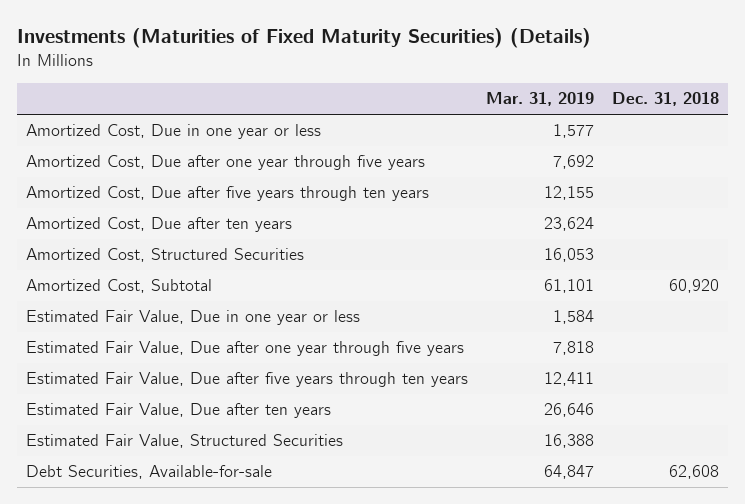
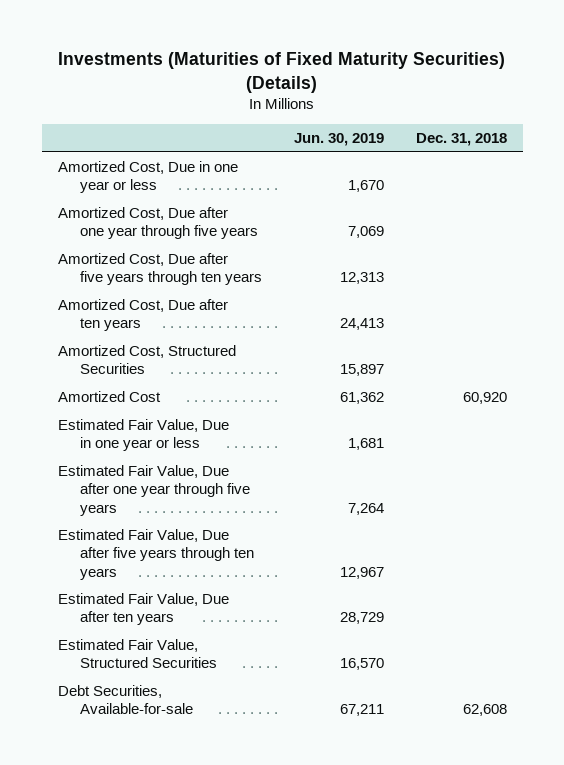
[485,92,594,107] Mar. 31, 2019 -> none
none -> [293,132,384,146] Jun. 30, 2019
[26,279,213,294] Amortized Cost, Subtotal -> [57,390,161,402] Amortized Cost

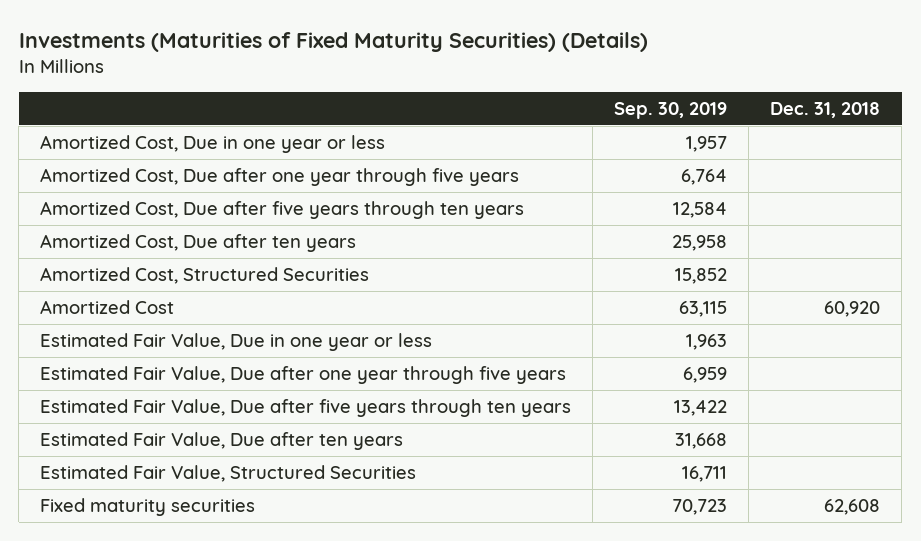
[293,132,384,146] Jun. 30, 2019 -> none
none -> [614,101,728,119] Sep. 30, 2019
[57,684,194,715] Debt Securities, Available-for-sale -> [40,498,256,517] Fixed maturity securities

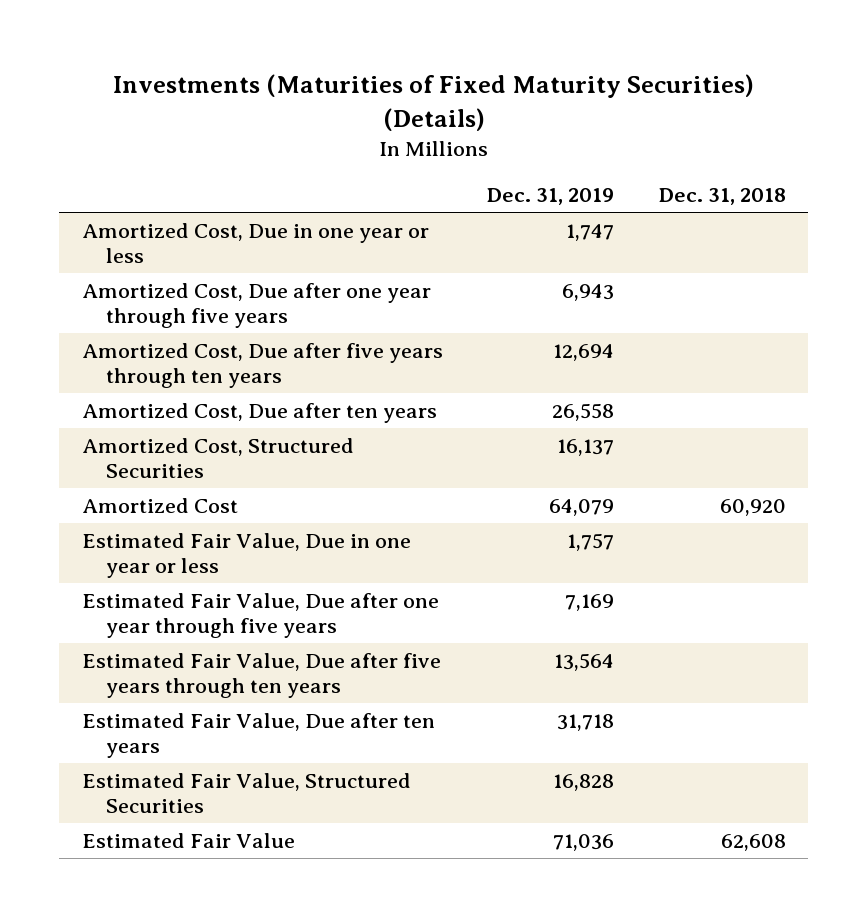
[614,101,728,119] Sep. 30, 2019 -> none
none -> [487,188,615,206] Dec. 31, 2019
[40,498,256,517] Fixed maturity securities -> [81,832,295,848] Estimated Fair Value

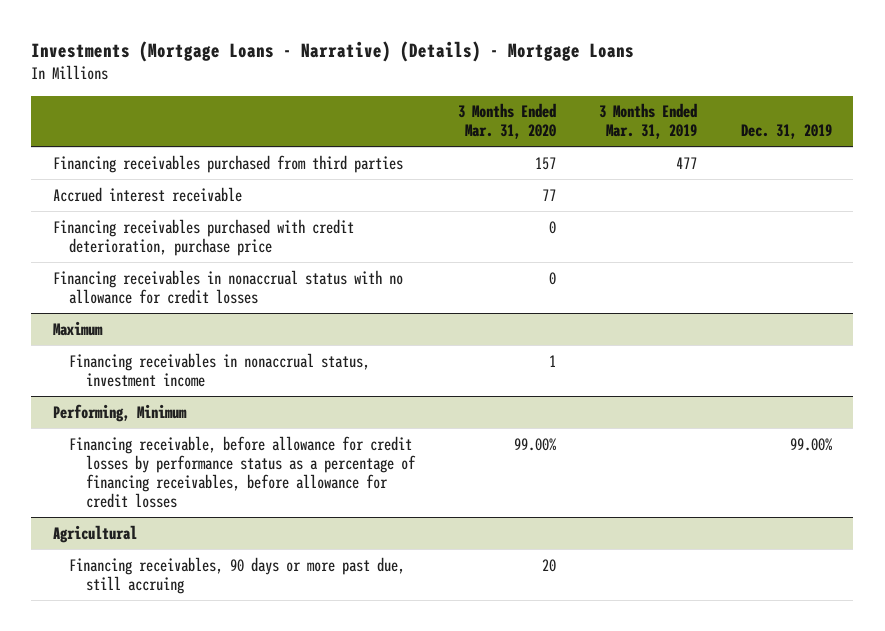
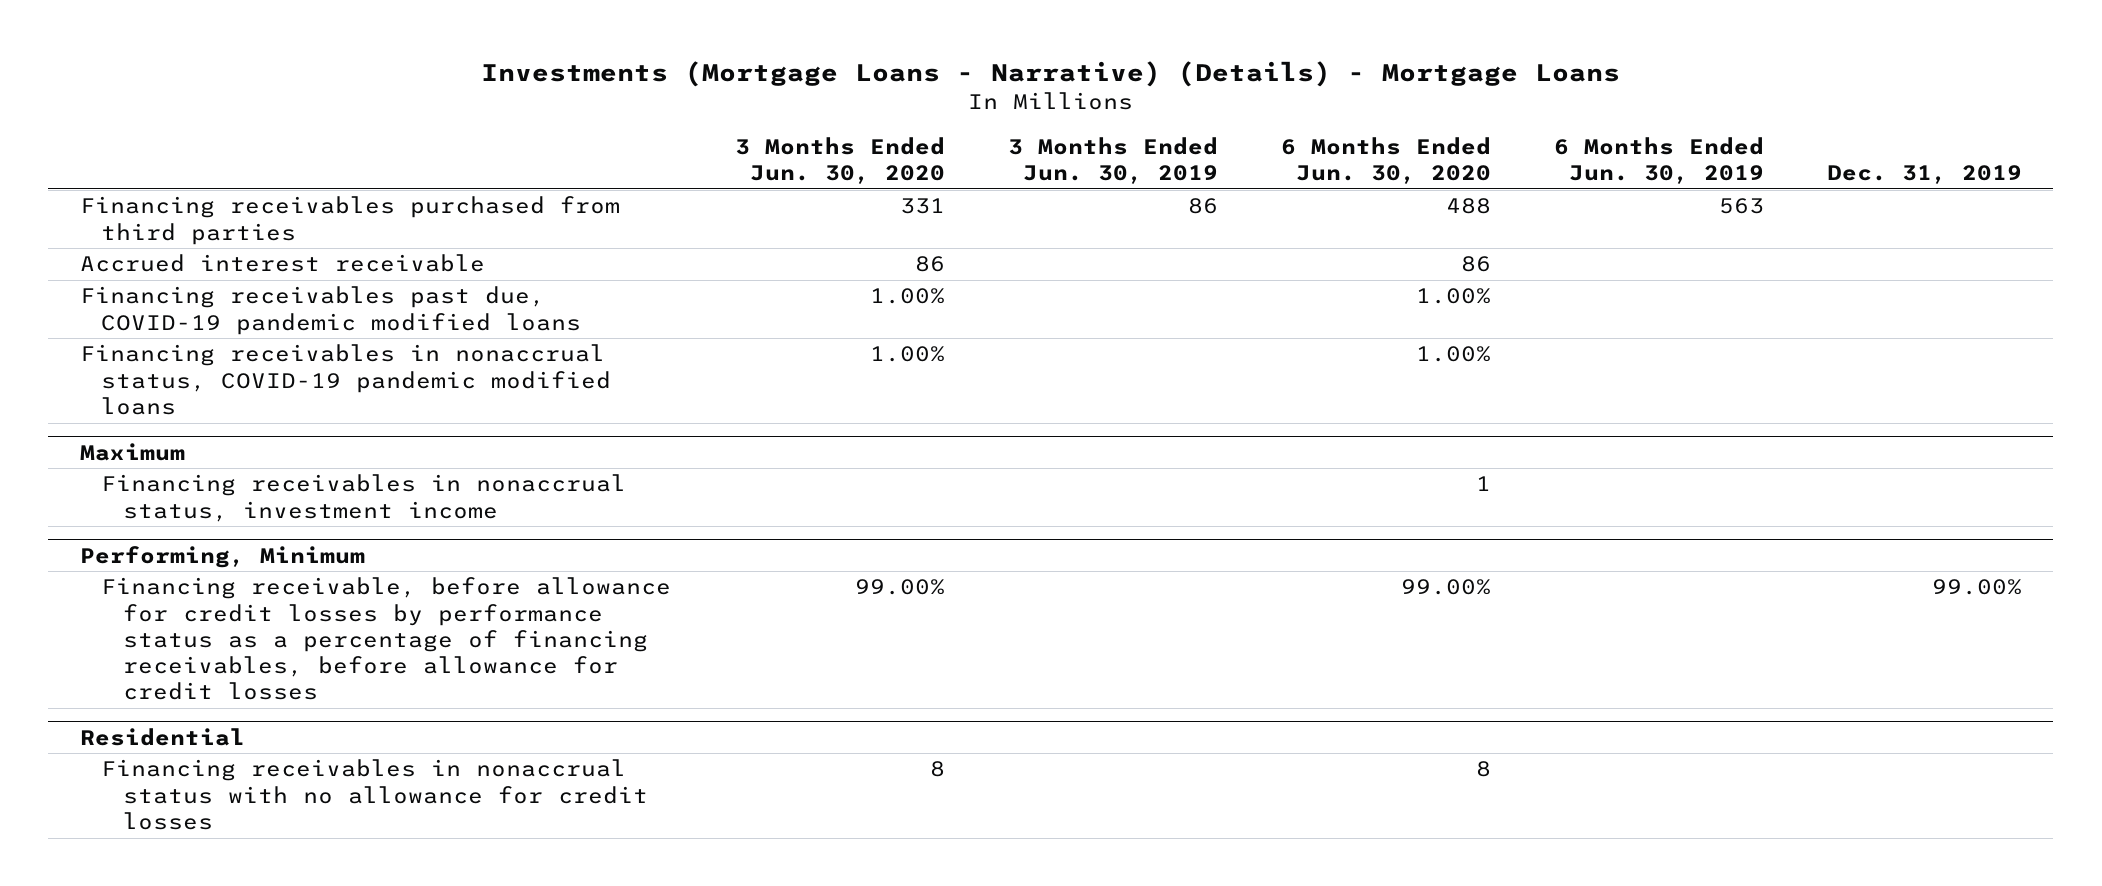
[457,103,556,140] 3 Months Ended Mar. 31, 2020 -> none
[599,103,698,140] 3 Months Ended Mar. 31, 2019 -> none
none -> [734,136,945,185] 3 Months Ended Jun. 30, 2020
none -> [1007,136,1218,185] 3 Months Ended Jun. 30, 2019
none -> [1280,136,1491,185] 6 Months Ended Jun. 30, 2020
none -> [1553,136,1764,185] 6 Months Ended Jun. 30, 2019
[53,218,355,256] Financing receivables purchased with credit deterioration, purchase price -> none
[53,269,404,304] Financing receivables in nonaccrual status with no allowance for credit losses -> none
none -> [79,286,582,335] Financing receivables past due, COVID-19 pandemic modified loans
none -> [79,344,612,415] Financing receivables in nonaccrual status, COVID-19 pandemic modified loans
[69,556,406,594] Financing receivables, 90 days or more past due, still accruing -> none
[53,524,138,543] Agricultural -> [79,727,245,746] Residential
none -> [101,759,649,830] Financing receivables in nonaccrual status with no allowance for credit losses

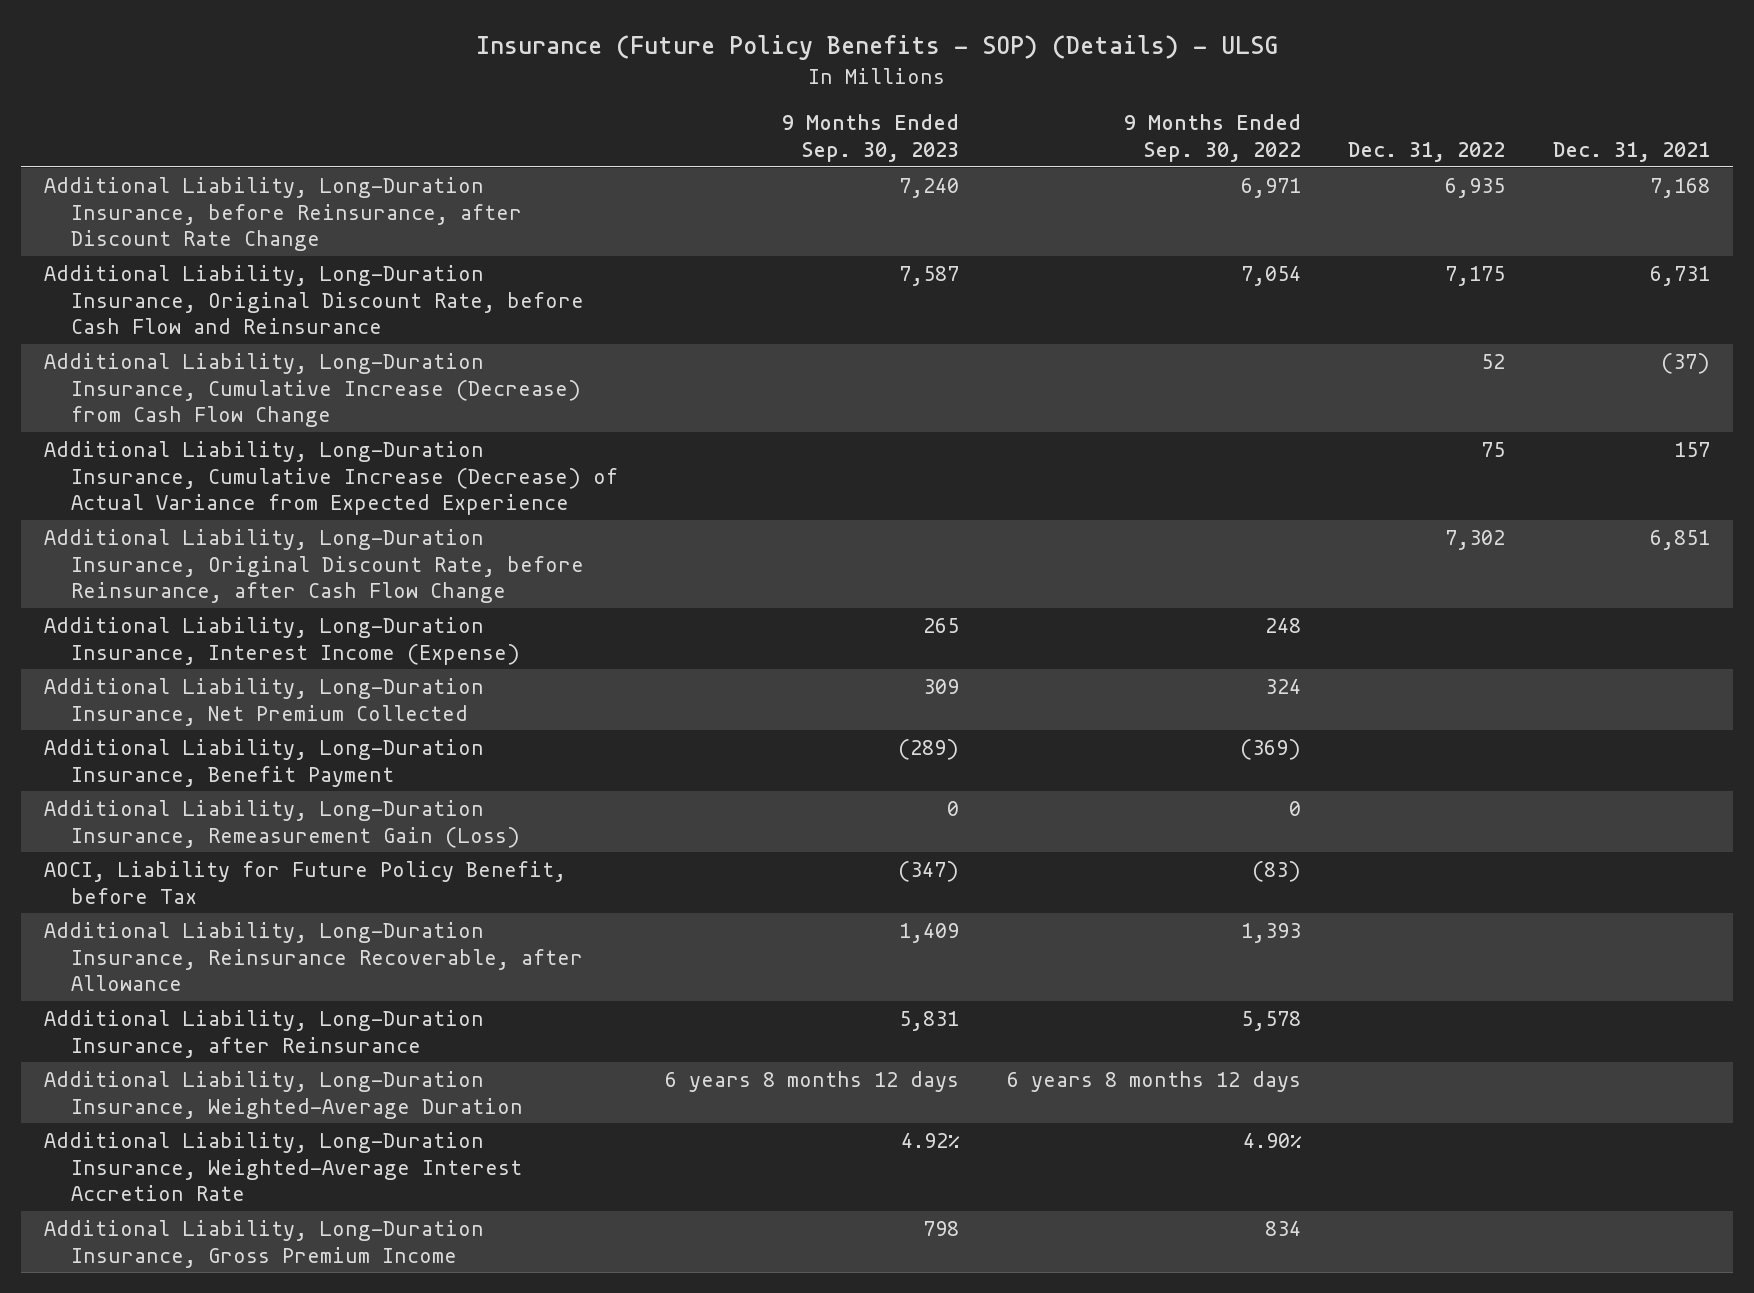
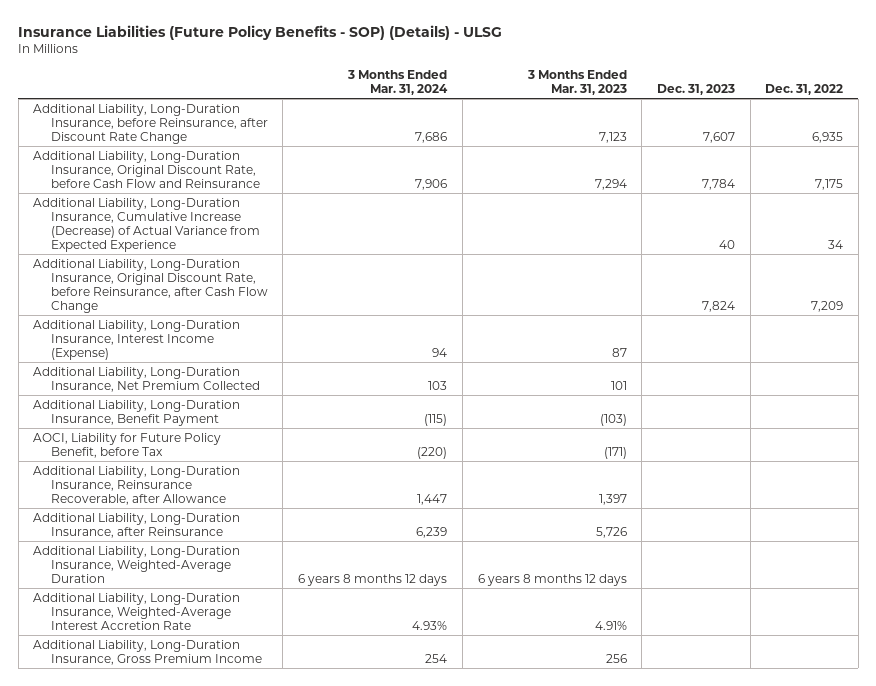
[475,35,1278,61] Insurance (Future Policy Benefits - SOP) (Details) - ULSG -> [18,24,503,40] Insurance Liabilities (Future Policy Benefits - SOP) (Details) - ULSG
[782,114,960,162] 9 Months Ended Sep. 30, 2023 -> none
[1123,114,1301,162] 9 Months Ended Sep. 30, 2022 -> none
[1552,141,1710,162] Dec. 31, 2021 -> none
none -> [347,69,449,95] 3 Months Ended Mar. 31, 2024
none -> [526,69,627,95] 3 Months Ended Mar. 31, 2023
none -> [656,83,735,95] Dec. 31, 2023
[44,352,582,428] Additional Liability, Long-Duration Insurance, Cumulative Increase (Decrease) from Cash Flow Change -> none
[1481,441,1506,457] 75 -> [828,239,844,249] 34
[1445,529,1506,550] 7,302 -> [811,300,844,312] 7,209
[44,799,521,848] Additional Liability, Long-Duration Insurance, Remeasurement Gain (Loss) -> none

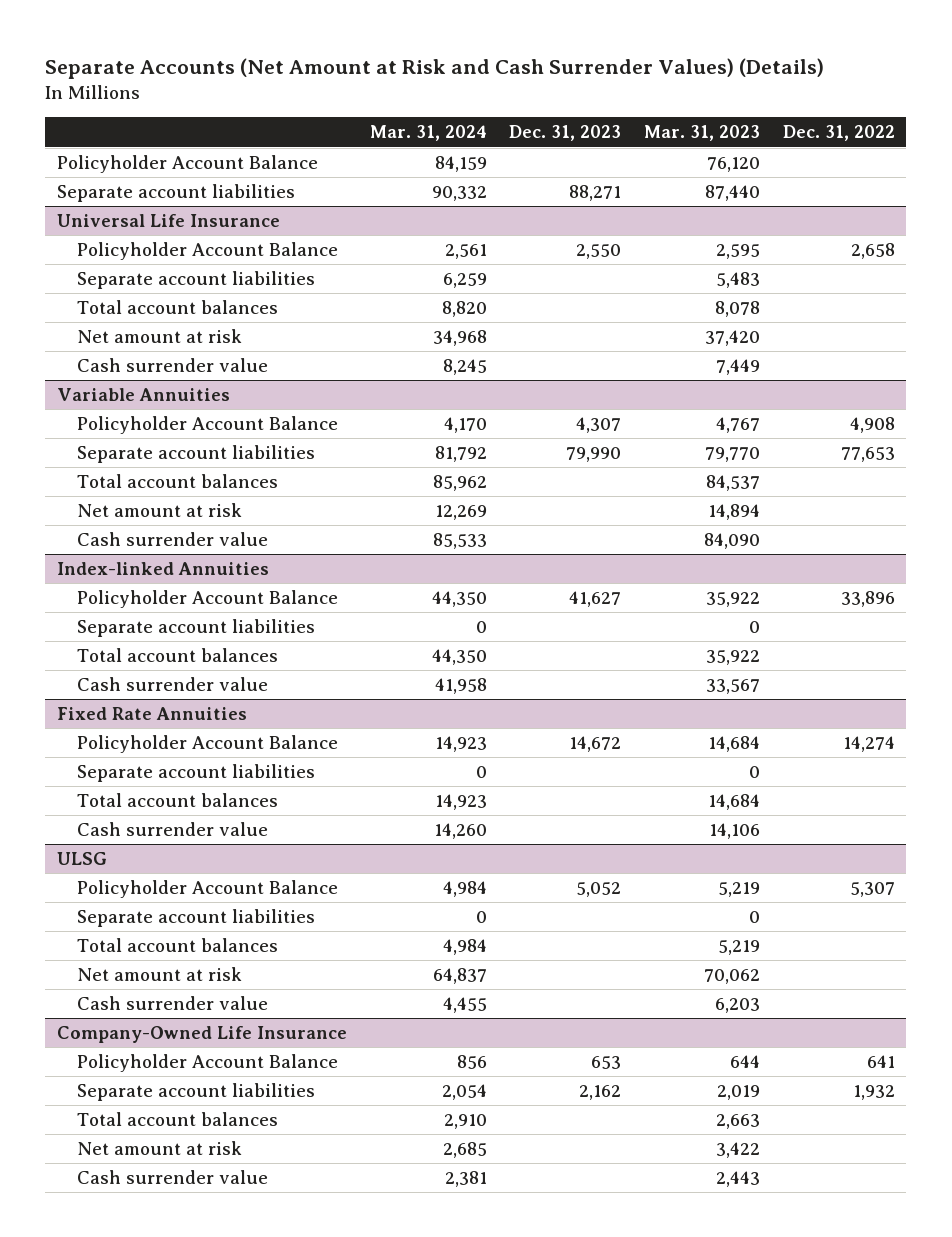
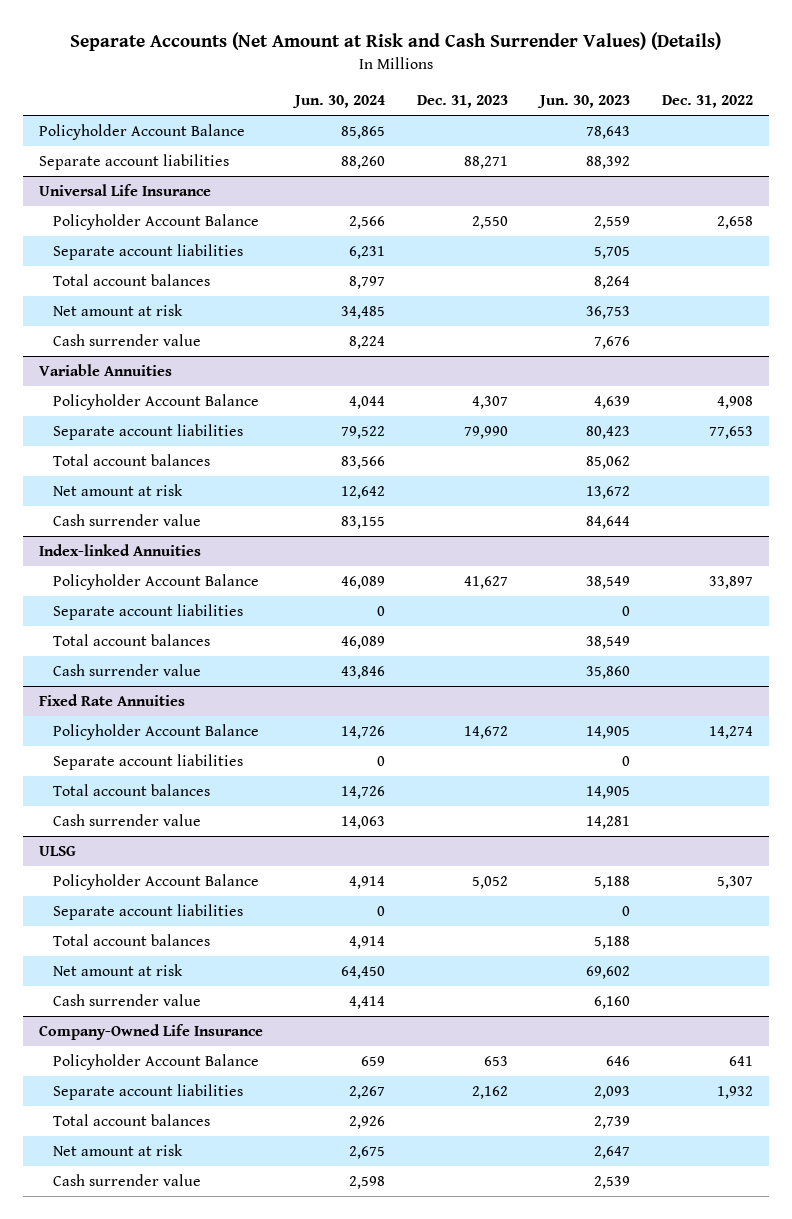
[369,125,487,142] Mar. 31, 2024 -> none
[644,125,761,142] Mar. 31, 2023 -> none
none -> [291,94,385,108] Jun. 30, 2024
none -> [536,94,630,108] Jun. 30, 2023
[840,591,895,608] 33,896 -> [708,576,753,590] 33,897

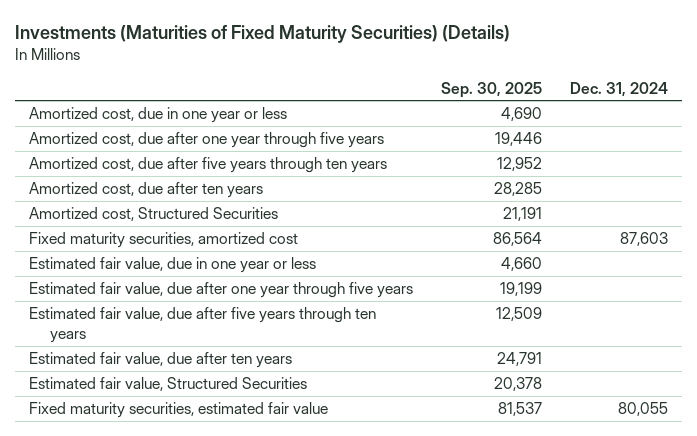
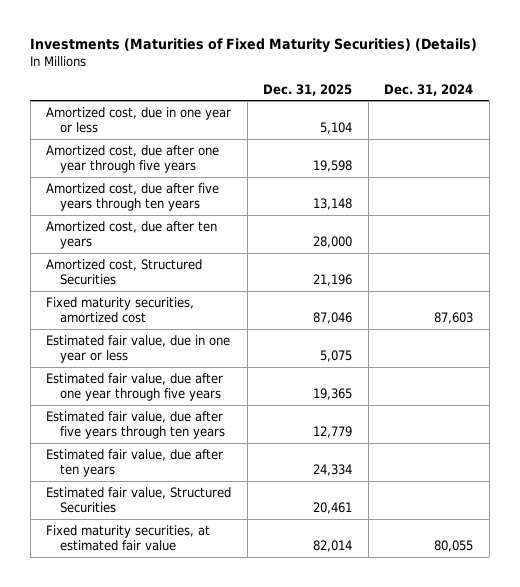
[440,81,542,98] Sep. 30, 2025 -> none
none -> [263,83,353,96] Dec. 31, 2025
[28,402,328,419] Fixed maturity securities, estimated fair value -> [46,524,211,552] Fixed maturity securities, at estimated fair value

